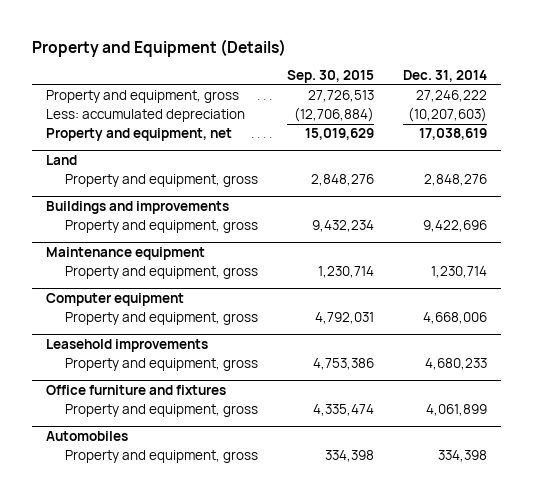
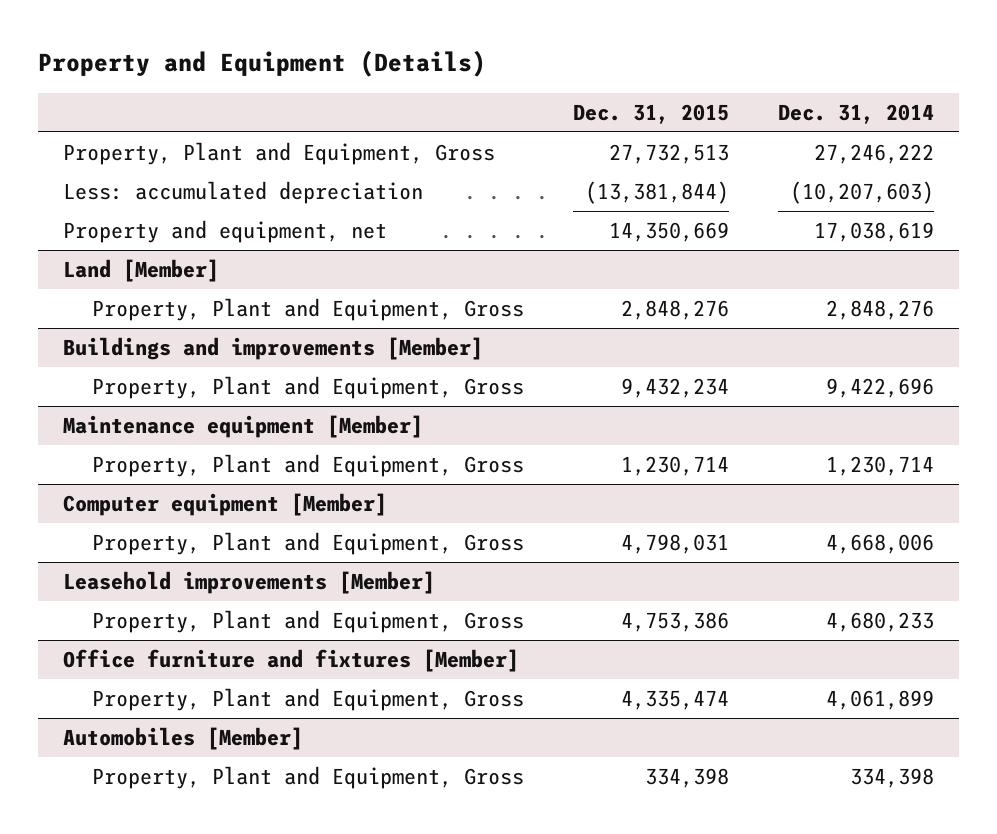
[286,70,374,84] Sep. 30, 2015 -> none
none -> [572,103,729,124] Dec. 31, 2015
[46,90,240,104] Property and equipment, gross -> [62,142,495,166] Property, Plant and Equipment, Gross
[46,155,78,166] Land -> [62,259,219,283] Land [Member]
[65,174,259,188] Property and equipment, gross -> [91,298,524,322] Property, Plant and Equipment, Gross
[46,201,230,215] Buildings and improvements -> [62,337,483,361] Buildings and improvements [Member]
[65,220,259,234] Property and equipment, gross -> [91,376,524,400] Property, Plant and Equipment, Gross
[46,247,206,261] Maintenance equipment -> [62,415,423,439] Maintenance equipment [Member]
[65,266,259,280] Property and equipment, gross -> [91,454,524,478] Property, Plant and Equipment, Gross
[46,293,185,307] Computer equipment -> [62,493,387,517] Computer equipment [Member]
[65,312,259,326] Property and equipment, gross -> [91,532,524,556] Property, Plant and Equipment, Gross
[46,339,209,353] Leasehold improvements -> [62,571,435,595] Leasehold improvements [Member]
[65,358,259,372] Property and equipment, gross -> [91,610,524,634] Property, Plant and Equipment, Gross
[46,385,227,396] Office furniture and fixtures -> [62,649,519,673] Office furniture and fixtures [Member]
[65,404,259,418] Property and equipment, gross -> [91,688,524,712] Property, Plant and Equipment, Gross
[46,431,129,442] Automobiles -> [62,727,303,751] Automobiles [Member]
[65,450,259,464] Property and equipment, gross -> [91,766,524,790] Property, Plant and Equipment, Gross

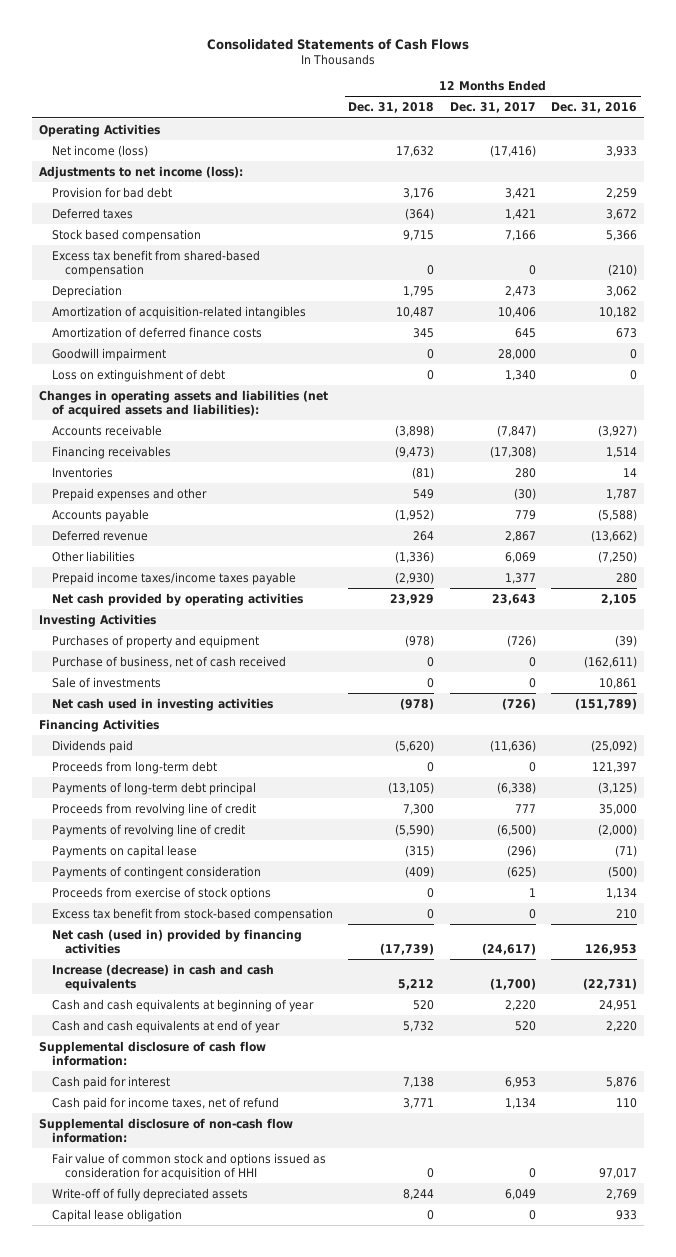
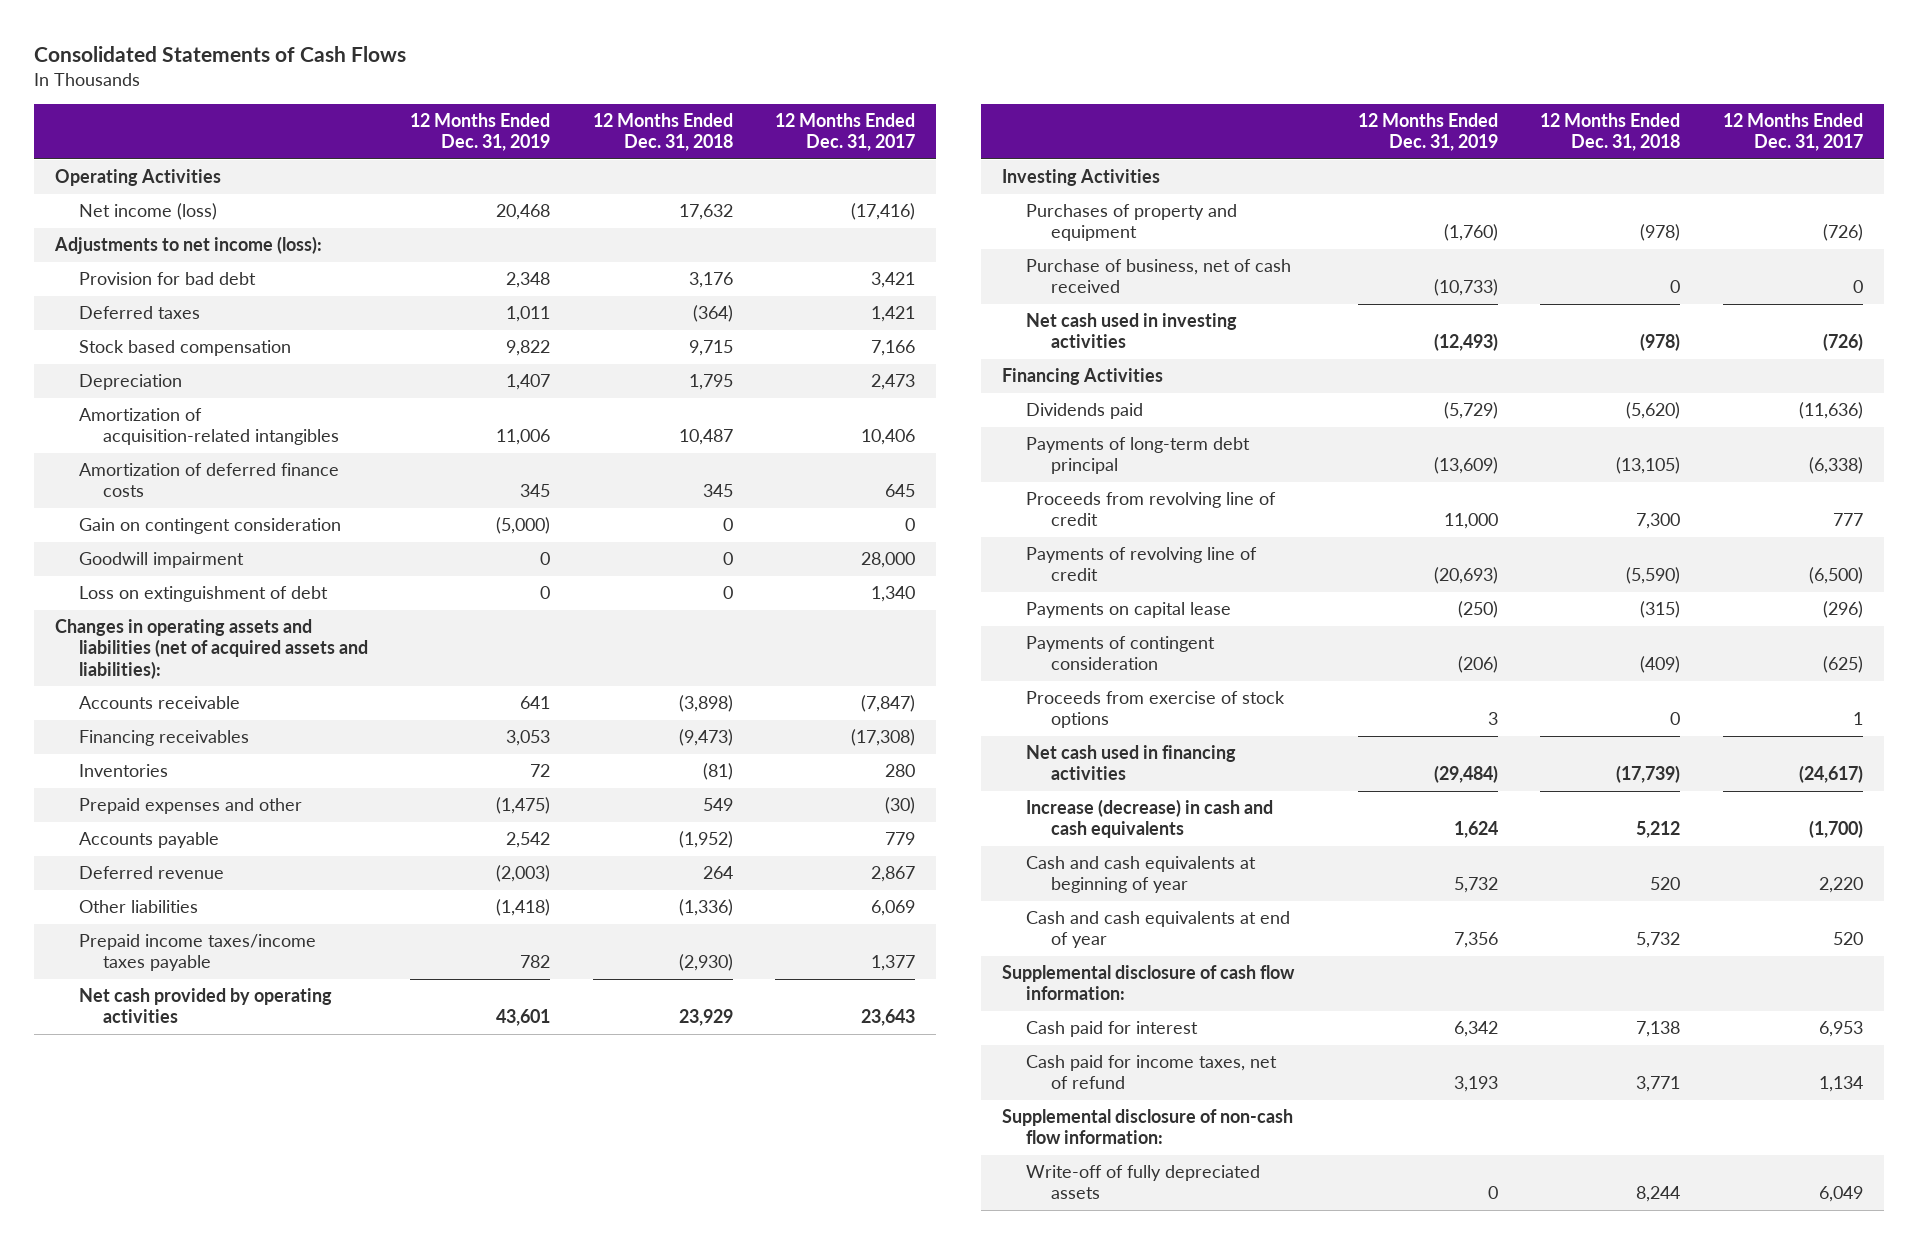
[550,102,637,114] Dec. 31, 2016 -> none
none -> [410,112,551,152] 12 Months Ended Dec. 31, 2019
[52,249,261,278] Excess tax benefit from shared-based compensation -> none
none -> [78,518,341,535] Gain on contingent consideration
[52,676,162,688] Sale of investments -> none
[52,760,218,774] Proceeds from long-term debt -> none
[52,907,334,921] Excess tax benefit from stock-based compensation -> none
[52,928,303,955] Net cash (used in) provided by financing activities -> [1026,745,1237,781] Net cash used in financing activities
[52,1152,327,1181] Fair value of common stock and options issued as consideration for acquisition of HHI -> none
[52,1208,183,1222] Capital lease obligation -> none

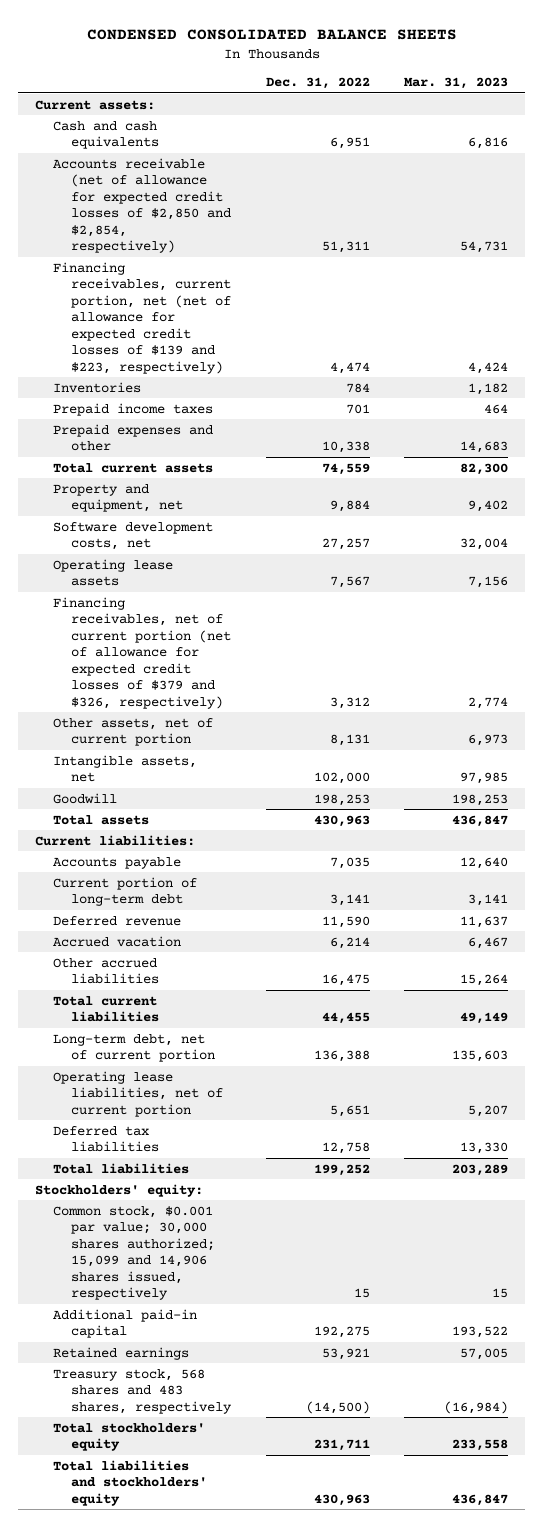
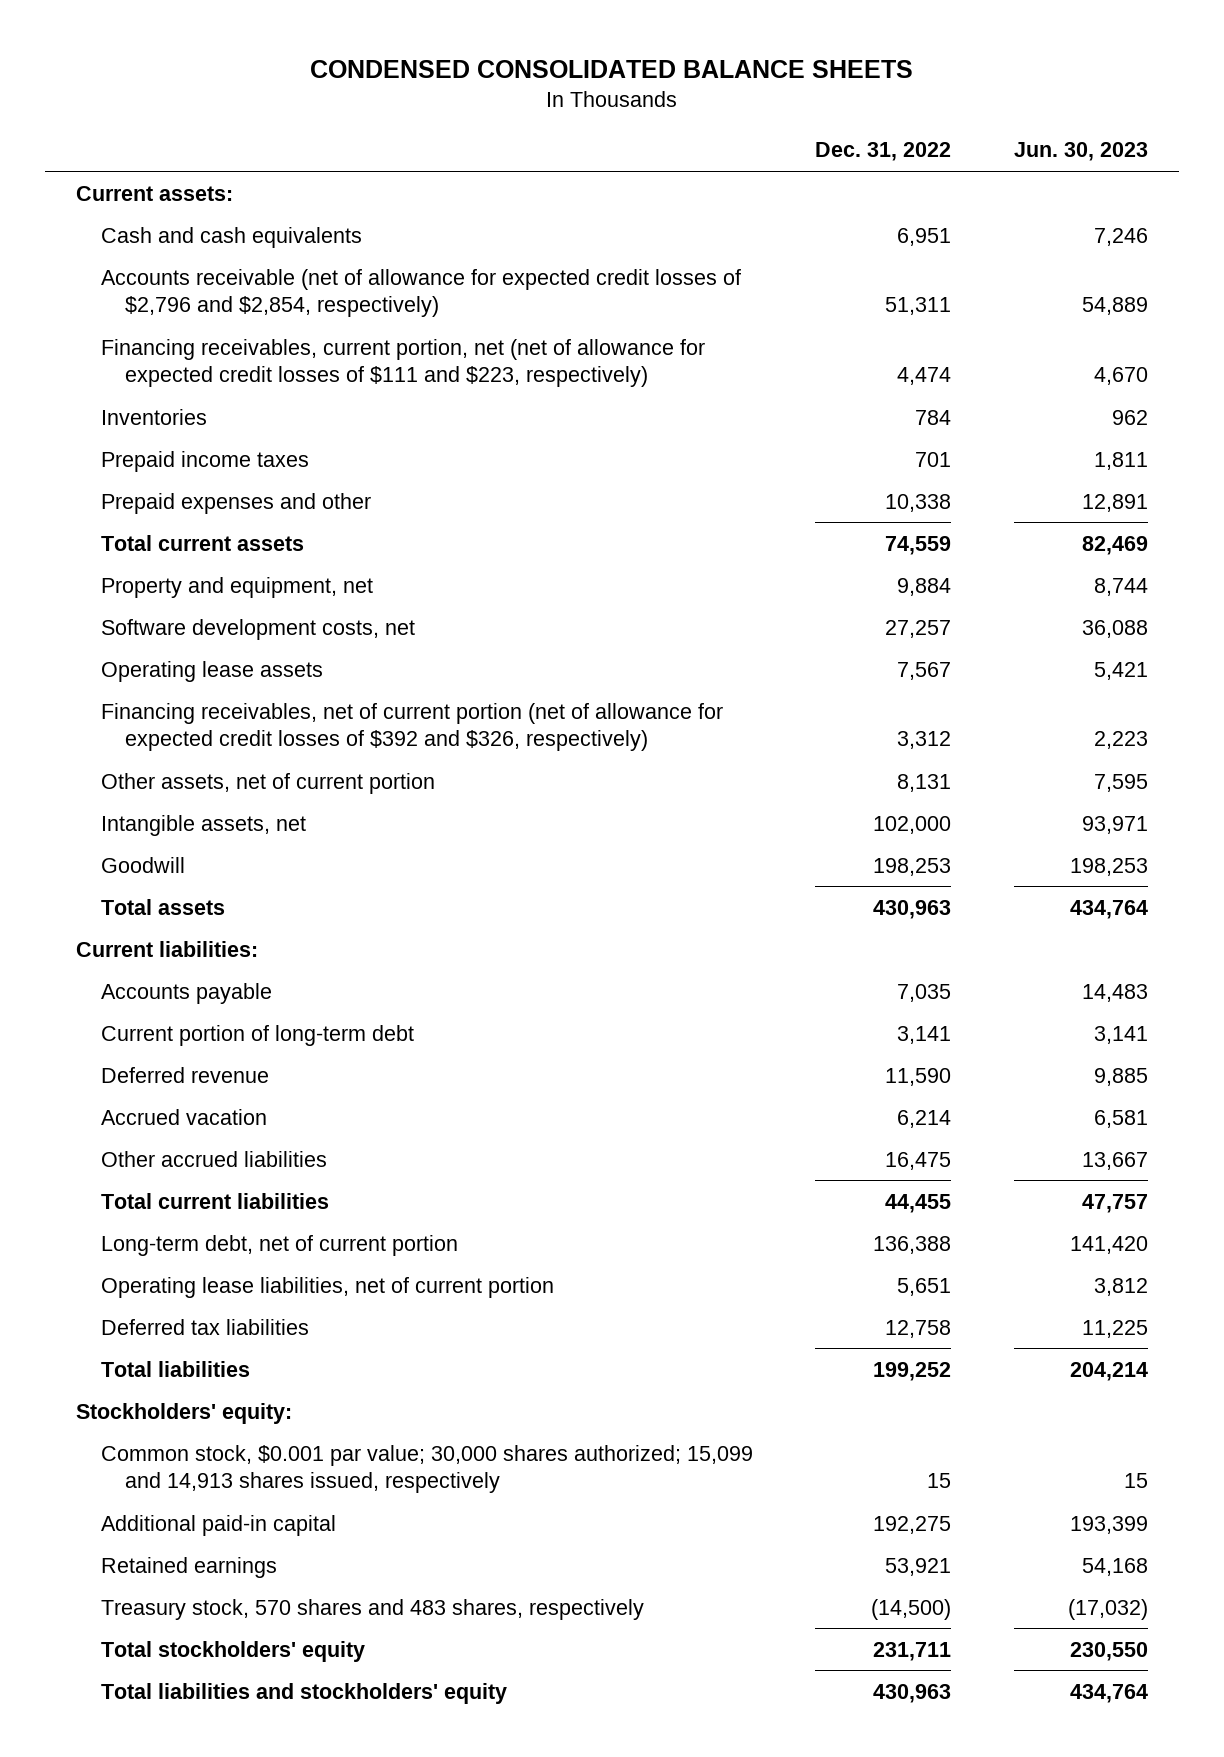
[404,77,509,90] Mar. 31, 2023 -> none
none -> [1013,142,1148,162] Jun. 30, 2023
[53,157,232,254] Accounts receivable (net of allowance for expected credit losses of $2,850 and $2,854, respectively) -> [100,268,741,317] Accounts receivable (net of allowance for expected credit losses of $2,796 and $2,854, respectively)
[53,261,232,374] Financing receivables, current portion, net (net of allowance for expected credit losses of $139 and $223, respectively) -> [100,338,705,387] Financing receivables, current portion, net (net of allowance for expected credit losses of $111 and $223, respectively)
[53,596,232,709] Financing receivables, net of current portion (net of allowance for expected credit losses of $379 and $326, respectively) -> [100,702,723,751] Financing receivables, net of current portion (net of allowance for expected credit losses of $392 and $326, respectively)
[53,1205,216,1301] Common stock, $0.001 par value; 30,000 shares authorized; 15,099 and 14,906 shares issued, respectively -> [100,1444,753,1493] Common stock, $0.001 par value; 30,000 shares authorized; 15,099 and 14,913 shares issued, respectively
[53,1368,233,1414] Treasury stock, 568 shares and 483 shares, respectively -> [100,1598,644,1620] Treasury stock, 570 shares and 483 shares, respectively

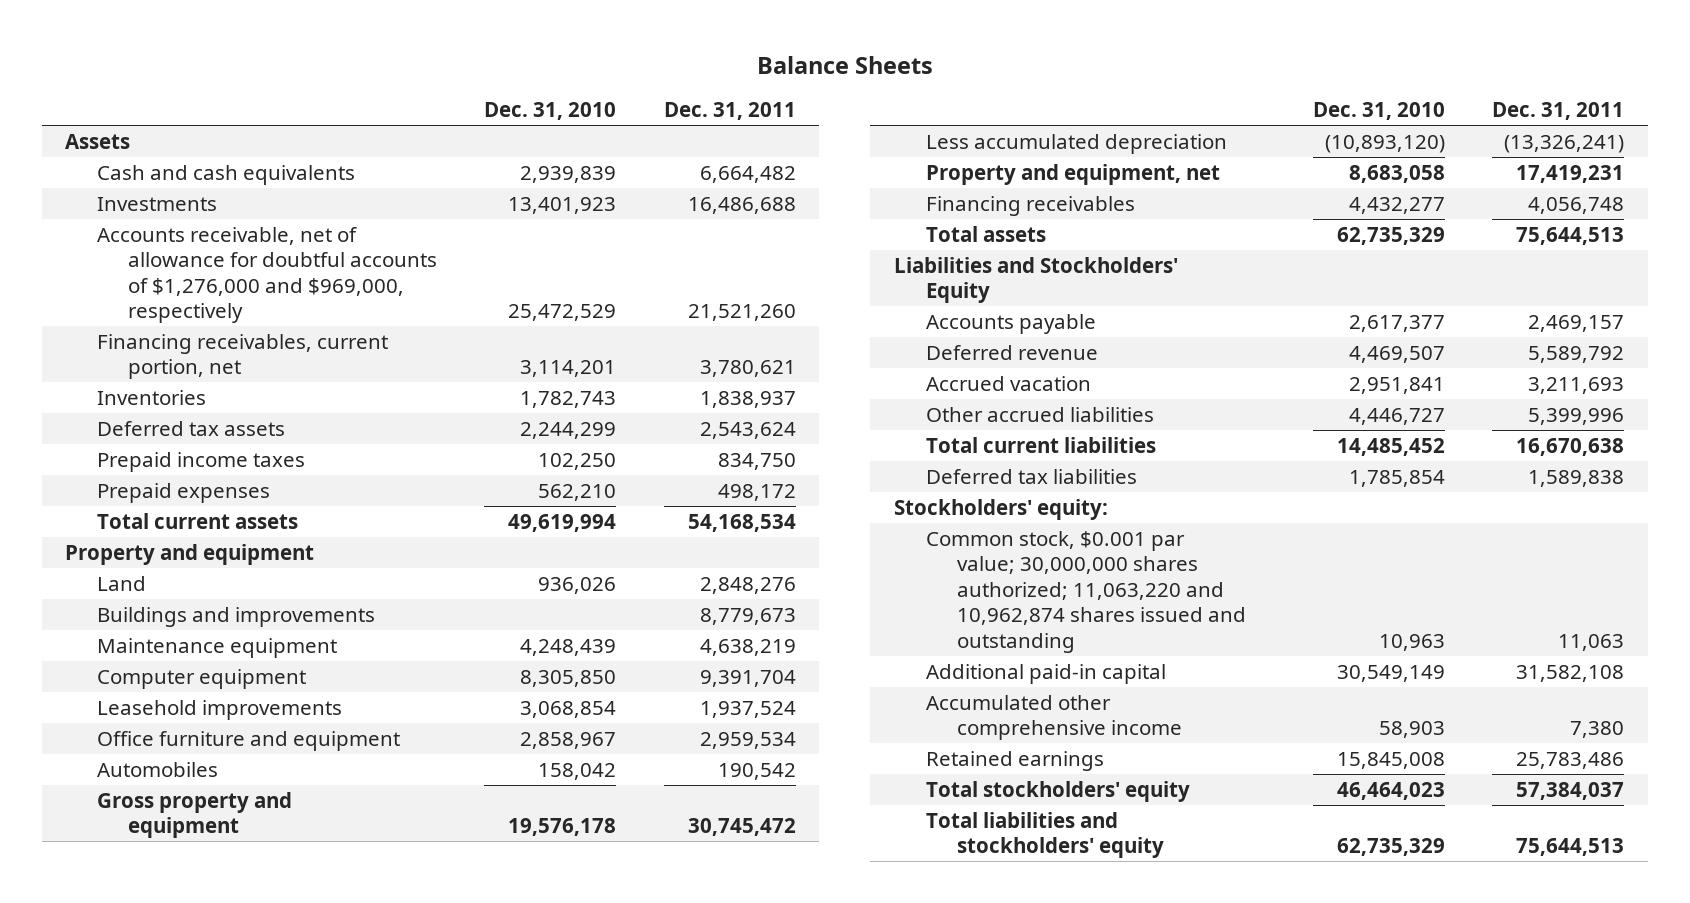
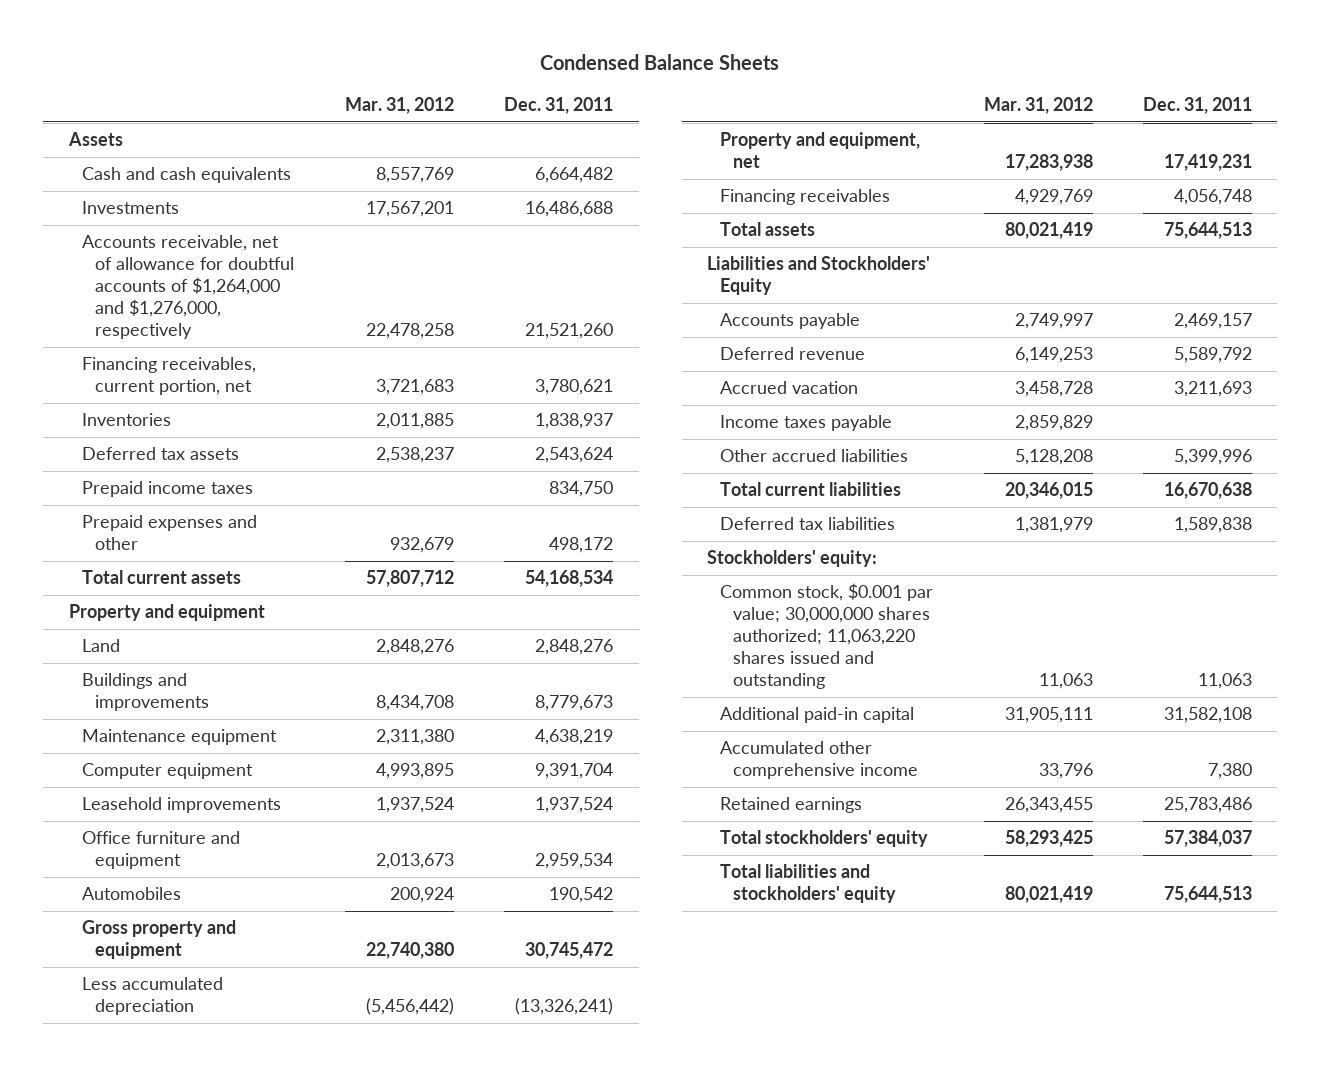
[756,55,933,74] Balance Sheets -> [540,54,780,71] Condensed Balance Sheets
[484,101,617,120] Dec. 31, 2010 -> none
none -> [345,97,455,115] Mar. 31, 2012
[96,226,438,324] Accounts receivable, net of allowance for doubtful accounts of $1,276,000 and $969,000, respectively -> [81,235,294,339] Accounts receivable, net of allowance for doubtful accounts of $1,264,000 and $1,276,000, respectively
[96,482,270,503] Prepaid expenses -> [81,515,257,551] Prepaid expenses and other
none -> [720,415,893,432] Income taxes payable
[925,530,1247,653] Common stock, $0.001 par value; 30,000,000 shares authorized; 11,063,220 and 10,962,874 shares issued and outstanding -> [720,583,934,689] Common stock, $0.001 par value; 30,000,000 shares authorized; 11,063,220 shares issued and outstanding

